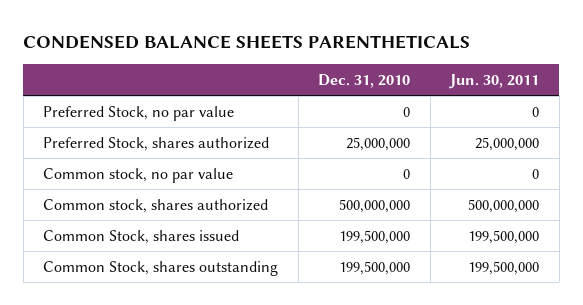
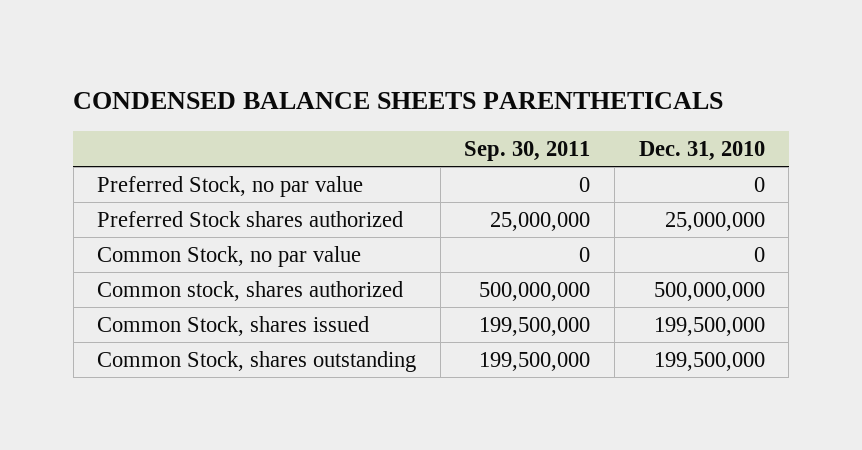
[449,73,540,89] Jun. 30, 2011 -> none
none -> [464,141,591,162] Sep. 30, 2011
[43,136,270,151] Preferred Stock, shares authorized -> [97,210,404,227] Preferred Stock shares authorized
[43,167,234,183] Common stock, no par value -> [97,245,362,267] Common Stock, no par value

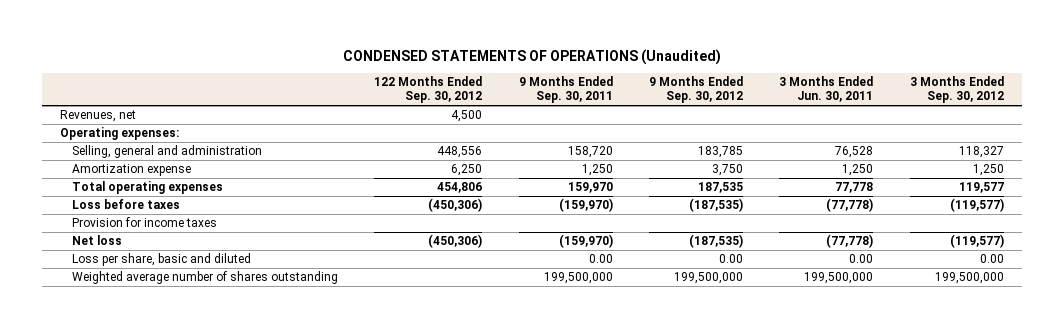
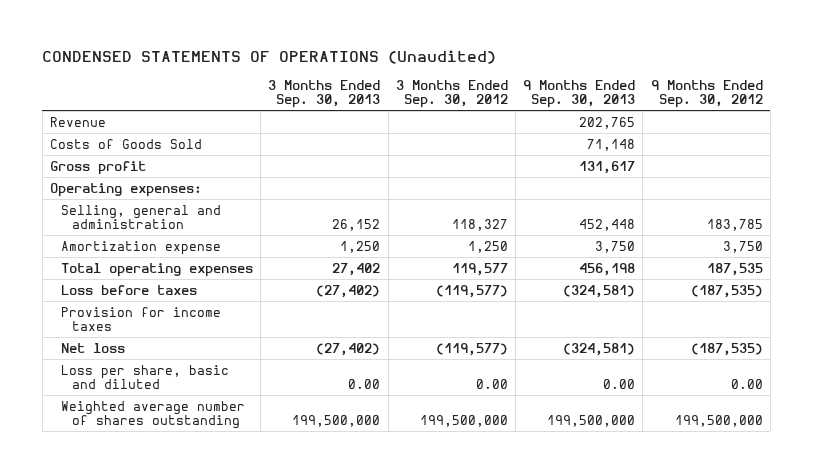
[374,75,483,104] 122 Months Ended Sep. 30, 2012 -> none
[518,75,613,104] 9 Months Ended Sep. 30, 2011 -> none
[779,75,874,103] 3 Months Ended Jun. 30, 2011 -> none
none -> [268,79,381,108] 3 Months Ended Sep. 30, 2013
none -> [523,79,636,108] 9 Months Ended Sep. 30, 2013
[59,110,136,123] Revenues, net -> [49,116,106,127] Revenue
none -> [49,138,202,149] Costs of Goods Sold
none -> [49,160,146,175] Gross profit

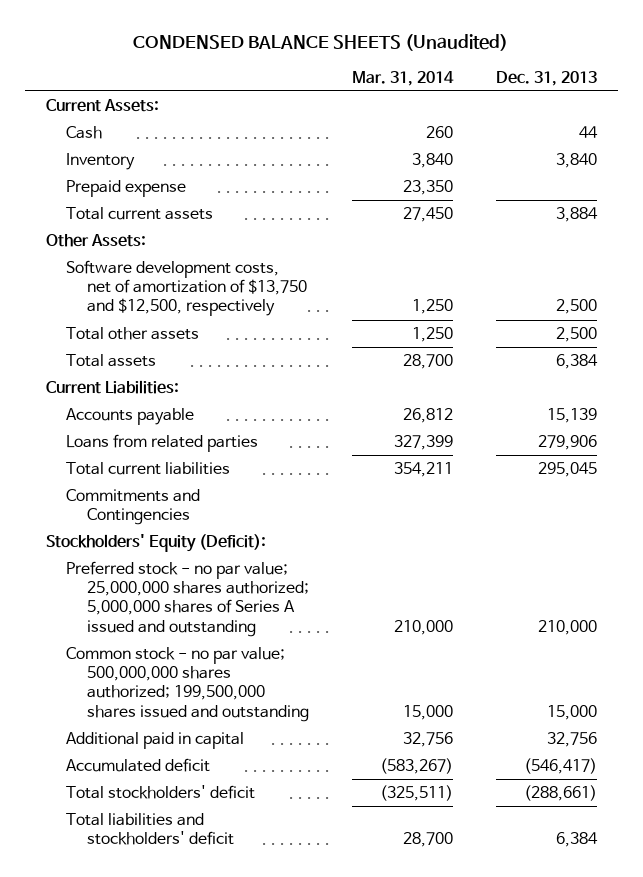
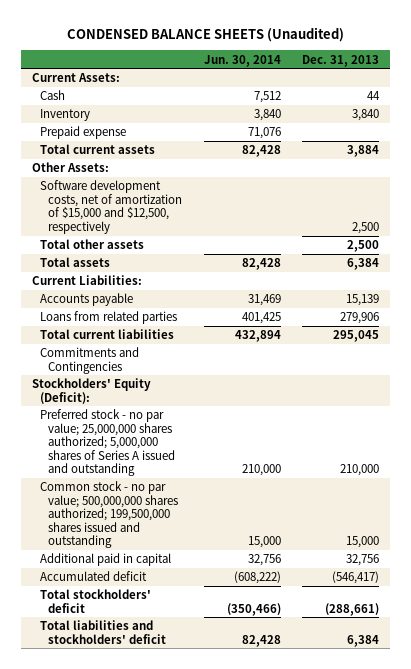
[351,70,454,86] Mar. 31, 2014 -> none
none -> [203,54,281,67] Jun. 30, 2014
[66,260,307,317] Software development costs, net of amortization of $13,750 and $12,500, respectively -> [40,180,183,234] Software development costs, net of amortization of $15,000 and $12,500, respectively

